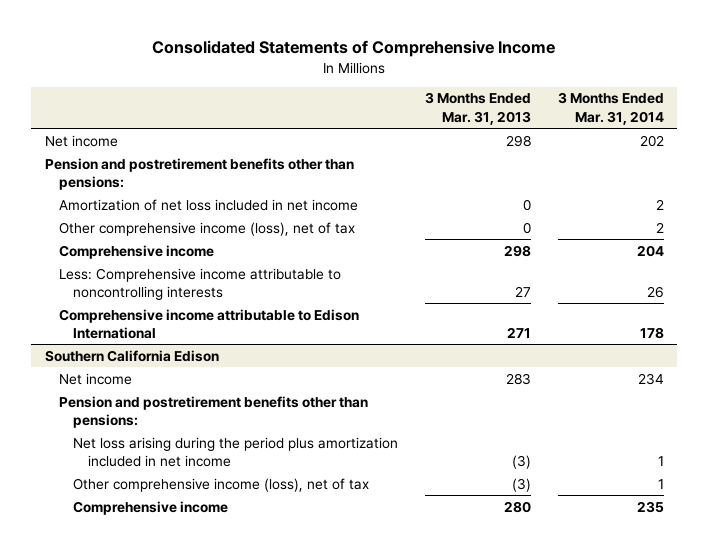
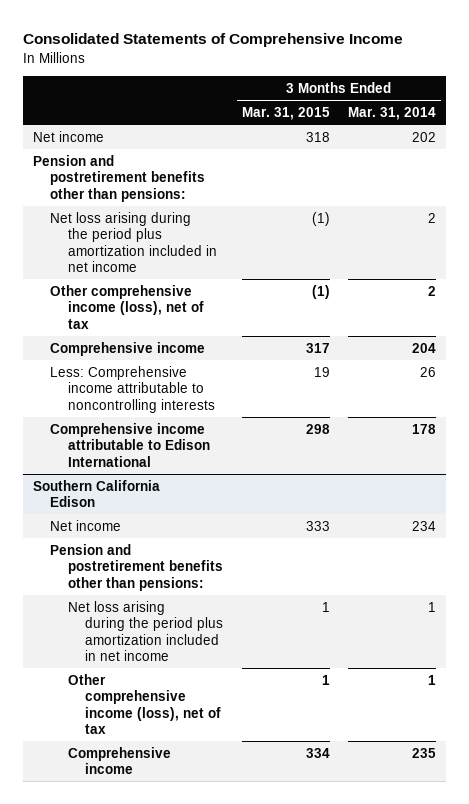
[425,92,532,125] 3 Months Ended Mar. 31, 2013 -> none
none -> [241,106,330,120] Mar. 31, 2015
[59,198,359,211] Amortization of net loss included in net income -> [50,211,217,273] Net loss arising during the period plus amortization included in net income

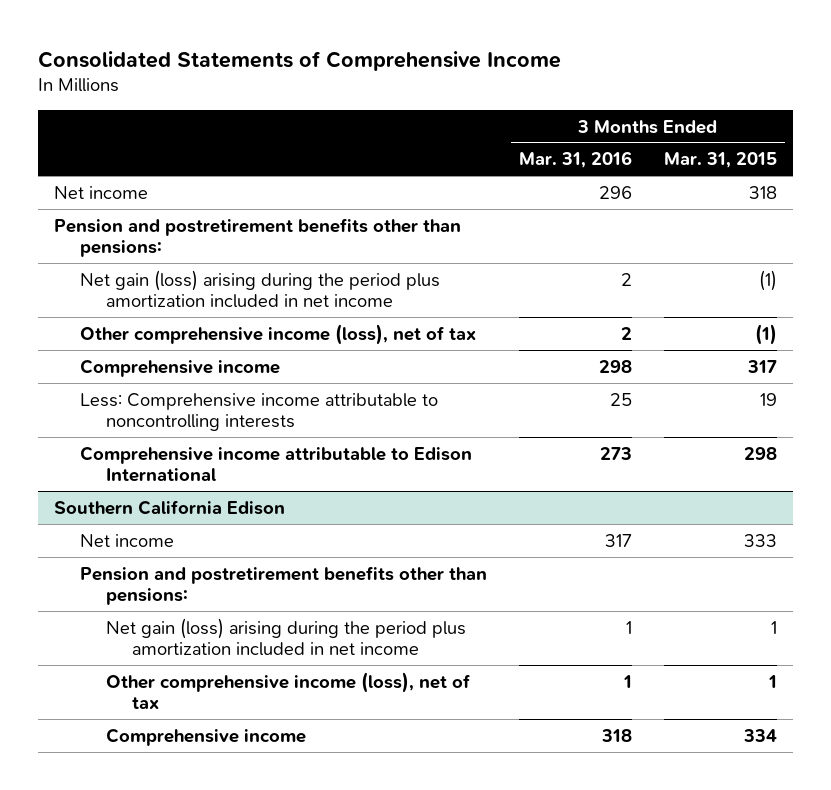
[348,106,437,120] Mar. 31, 2014 -> none
none -> [519,151,633,169] Mar. 31, 2016
[50,211,217,273] Net loss arising during the period plus amortization included in net income -> [79,269,440,309] Net gain (loss) arising during the period plus amortization included in net income
[67,600,223,662] Net loss arising during the period plus amortization included in net income -> [105,617,466,657] Net gain (loss) arising during the period plus amortization included in net income

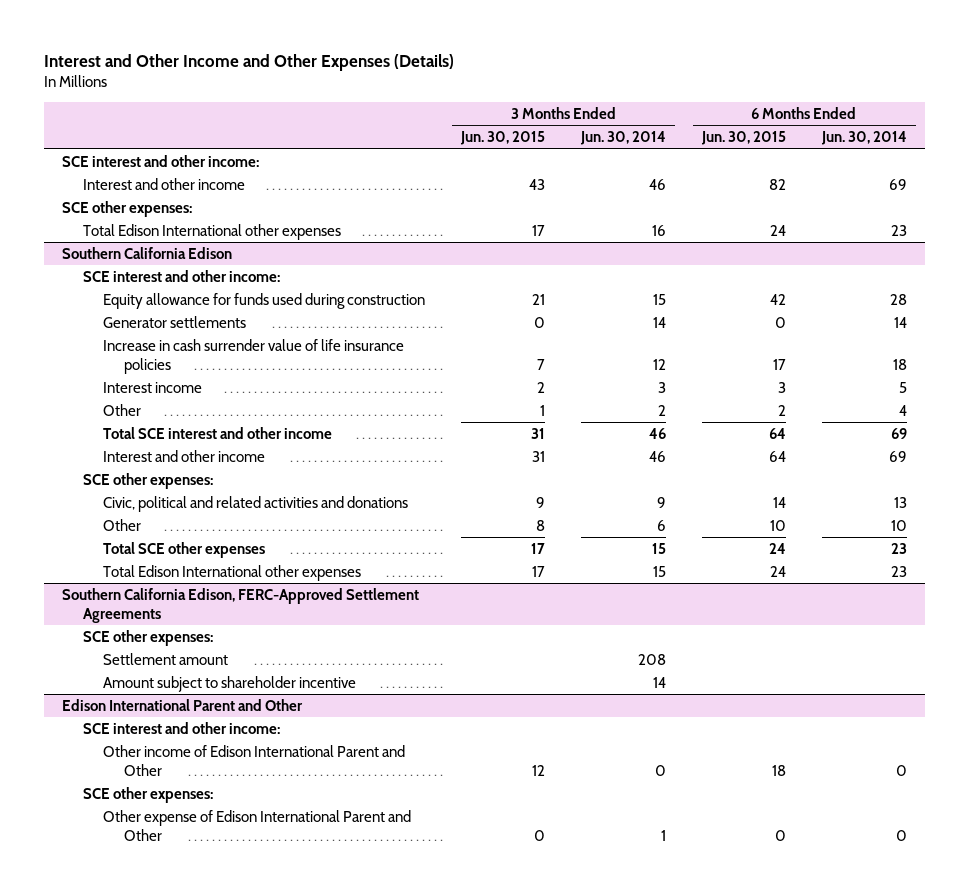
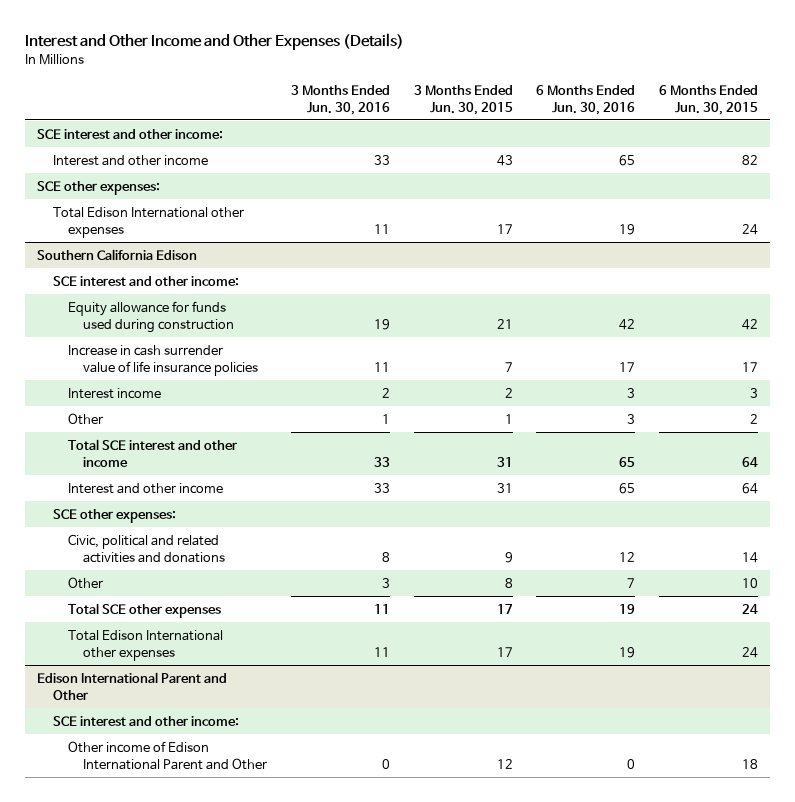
[580,131,667,146] Jun. 30, 2014 -> none
[820,131,907,146] Jun. 30, 2014 -> none
none -> [290,84,390,115] 3 Months Ended Jun. 30, 2016
none -> [536,84,636,115] 6 Months Ended Jun. 30, 2016
[103,315,247,328] Generator settlements -> none
[61,587,419,623] Southern California Edison, FERC-Approved Settlement Agreements -> none
[82,629,213,646] SCE other expenses: -> none
[103,652,229,665] Settlement amount -> none
[103,675,357,692] Amount subject to shareholder incentive -> none
[82,786,213,803] SCE other expenses: -> none
[103,809,412,841] Other expense of Edison International Parent and Other -> none

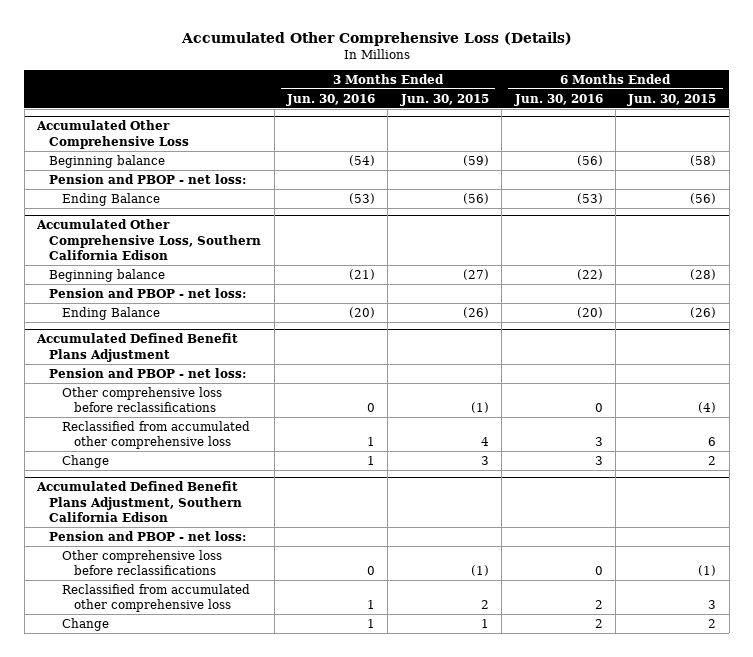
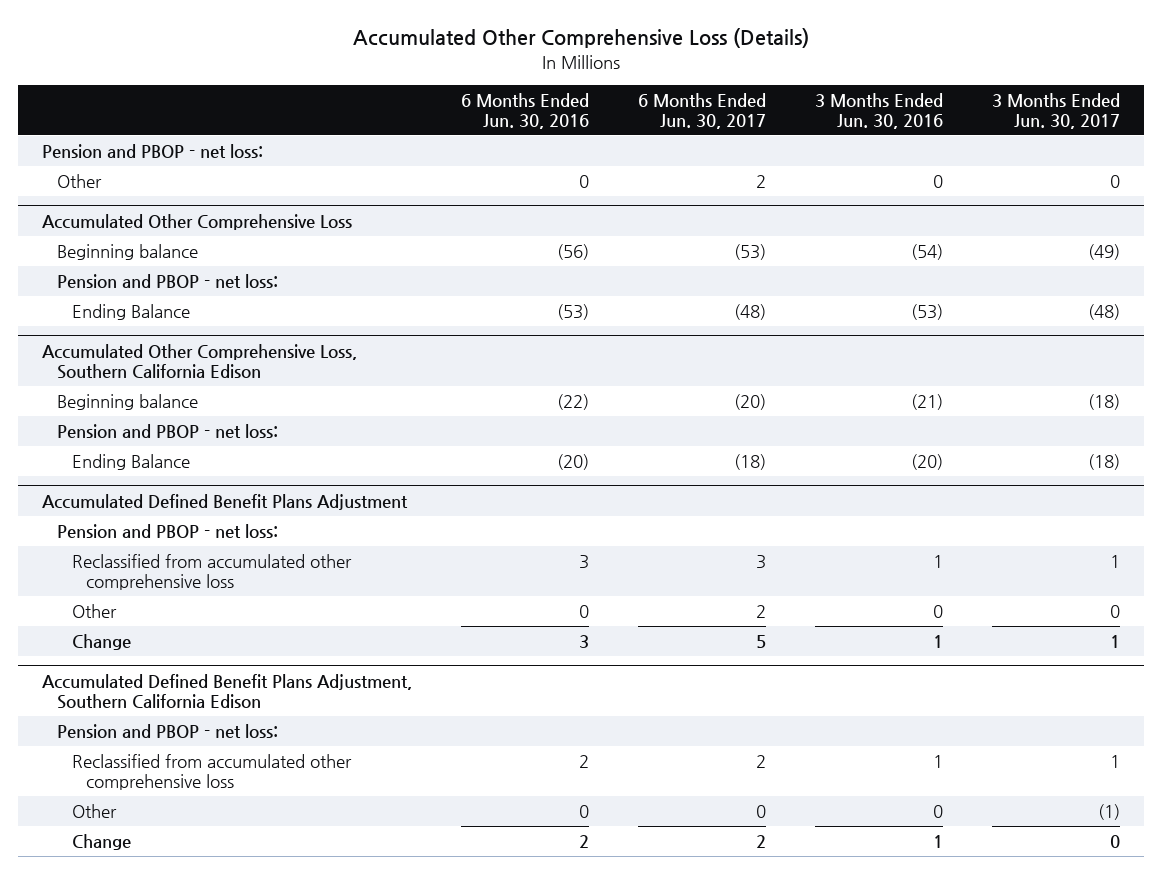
[399,93,489,106] Jun. 30, 2015 -> none
[627,93,717,106] Jun. 30, 2015 -> none
none -> [638,92,767,129] 6 Months Ended Jun. 30, 2017
none -> [991,92,1120,129] 3 Months Ended Jun. 30, 2017
none -> [42,143,264,158] Pension and PBOP - net loss:
none -> [56,173,102,188] Other
[61,386,222,412] Other comprehensive loss before reclassifications -> none
none -> [71,603,117,618] Other
[61,549,222,575] Other comprehensive loss before reclassifications -> none
none -> [71,803,117,818] Other

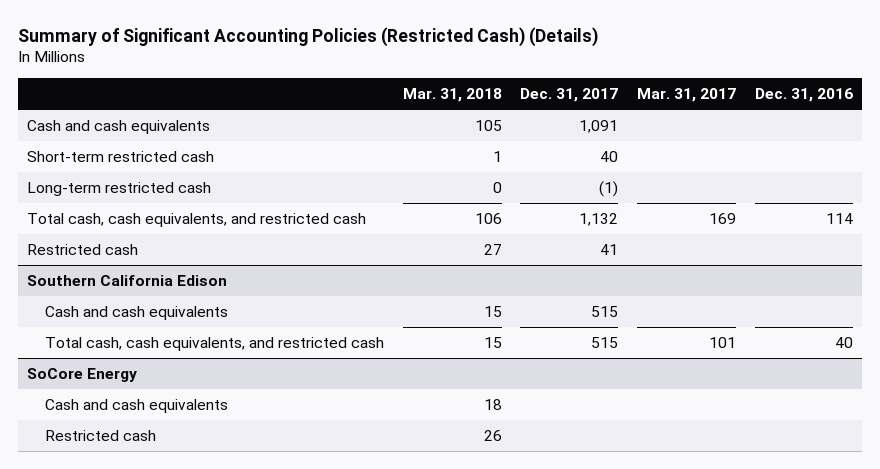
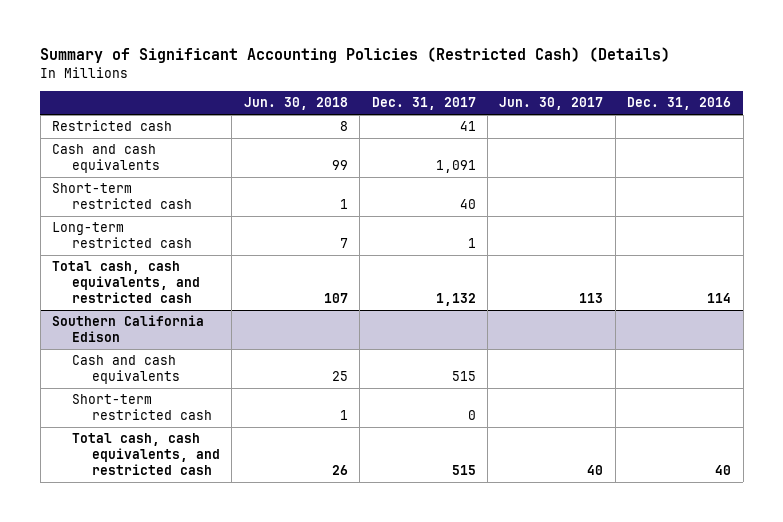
[402,87,502,102] Mar. 31, 2018 -> none
[637,87,737,102] Mar. 31, 2017 -> none
none -> [243,97,348,111] Jun. 30, 2018
none -> [499,97,604,111] Jun. 30, 2017
[27,244,139,256] Restricted cash -> [51,120,172,132] Restricted cash
[599,181,619,198] (1) -> [467,238,476,249] 1
none -> [71,394,212,421] Short-term restricted cash
[27,368,138,383] SoCore Energy -> none
[44,399,228,414] Cash and cash equivalents -> none
[44,430,156,442] Restricted cash -> none

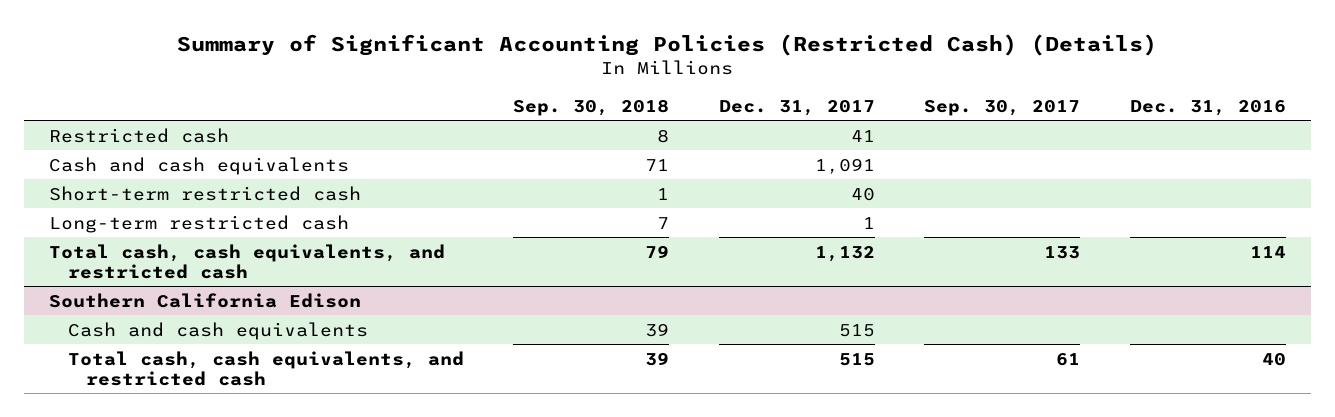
[243,97,348,111] Jun. 30, 2018 -> none
[499,97,604,111] Jun. 30, 2017 -> none
none -> [513,98,670,116] Sep. 30, 2018
none -> [924,99,1081,116] Sep. 30, 2017
[71,394,212,421] Short-term restricted cash -> none

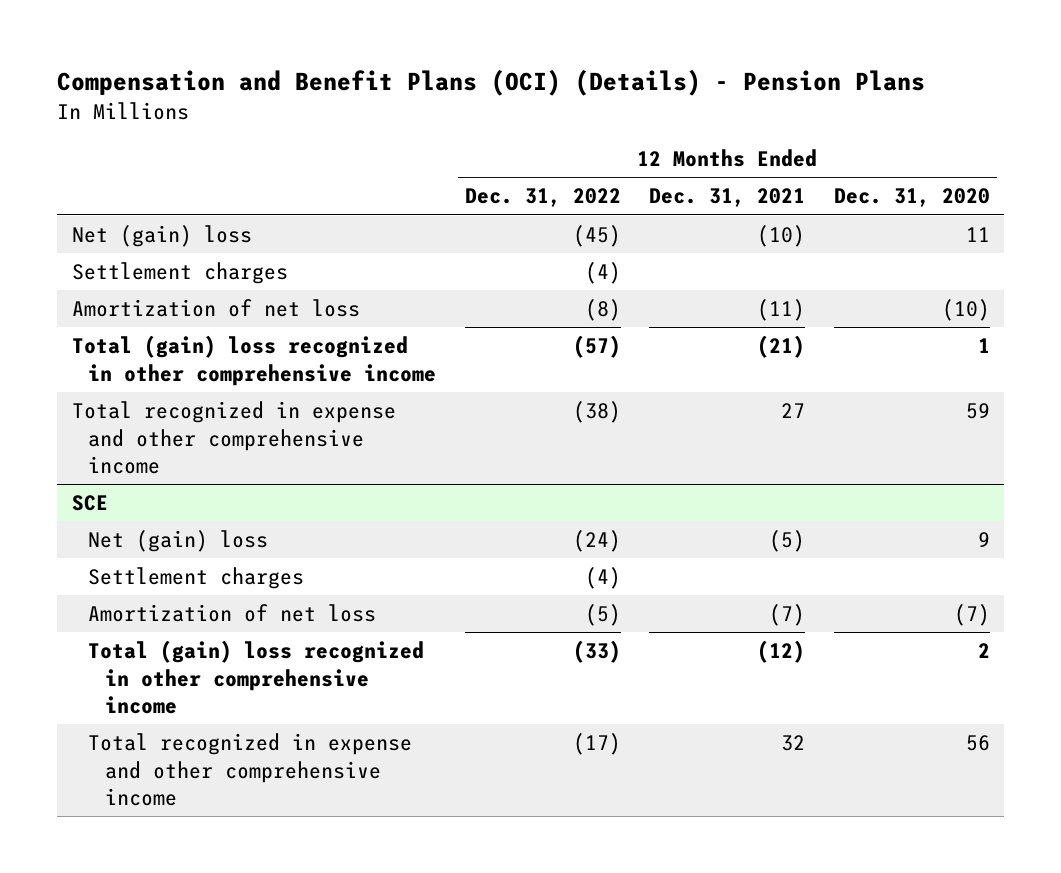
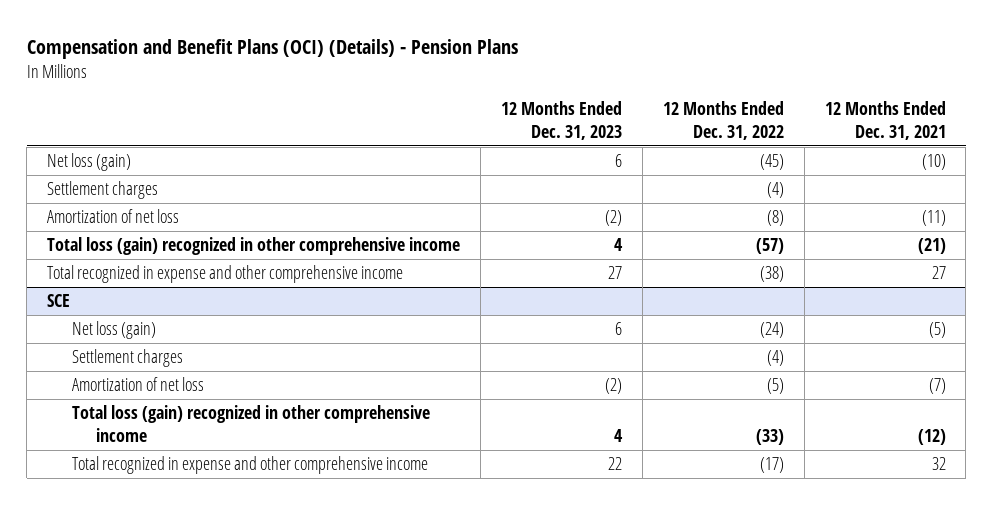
[833,188,990,208] Dec. 31, 2020 -> none
none -> [501,101,623,141] 12 Months Ended Dec. 31, 2023
[71,225,252,248] Net (gain) loss -> [47,153,132,172] Net loss (gain)
[71,335,437,386] Total (gain) loss recognized in other comprehensive income -> [47,237,461,256] Total loss (gain) recognized in other comprehensive income
[88,530,269,553] Net (gain) loss -> [71,321,156,340] Net loss (gain)
[88,640,425,715] Total (gain) loss recognized in other comprehensive income -> [71,405,430,442] Total loss (gain) recognized in other comprehensive income

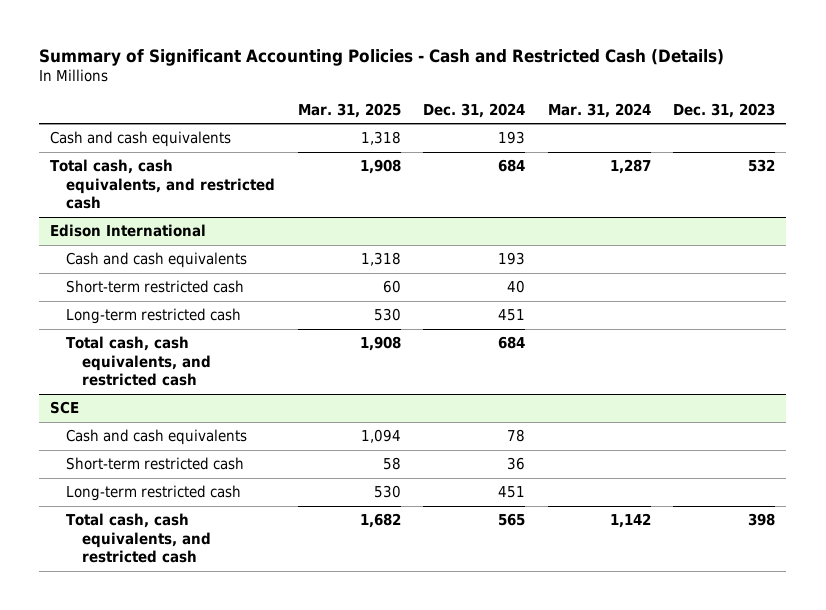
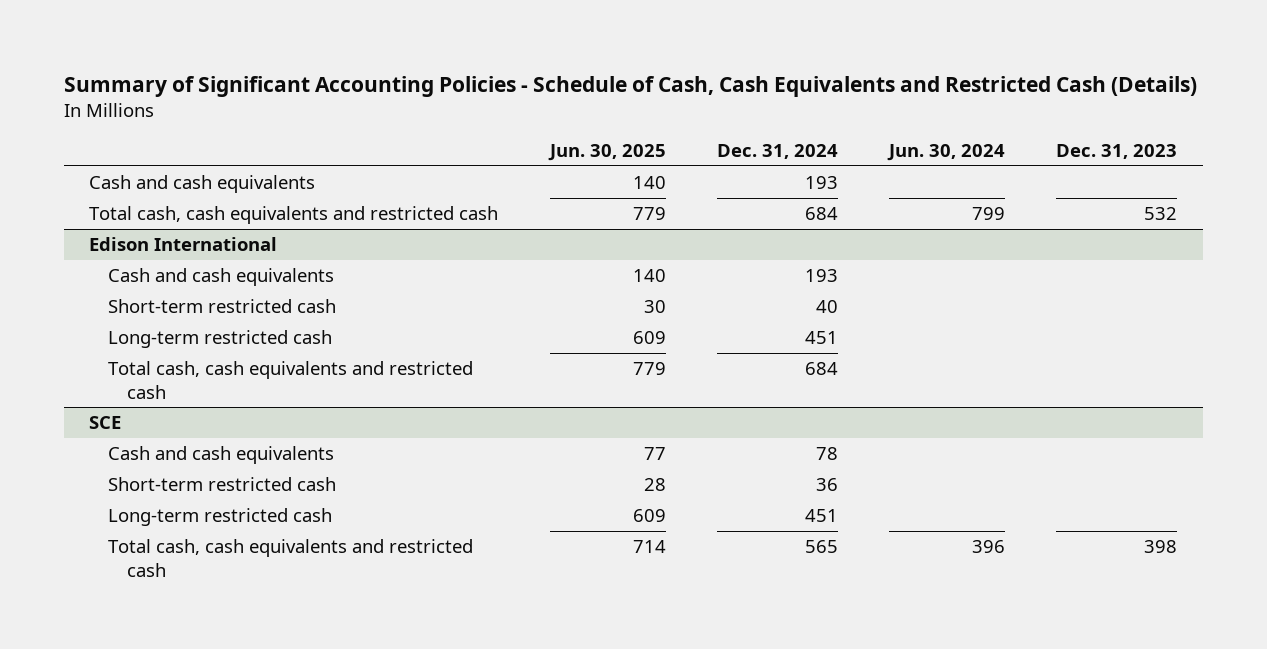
[39,48,725,66] Summary of Significant Accounting Policies - Cash and Restricted Cash (Details) -> [63,76,1197,98] Summary of Significant Accounting Policies - Schedule of Cash, Cash Equivalents and Restricted Cash (Details)
[297,102,401,118] Mar. 31, 2025 -> none
[547,102,651,118] Mar. 31, 2024 -> none
none -> [547,144,666,162] Jun. 30, 2025
none -> [887,144,1006,162] Jun. 30, 2024
[50,159,276,210] Total cash, cash equivalents, and restricted cash -> [89,205,499,224] Total cash, cash equivalents and restricted cash
[66,336,212,387] Total cash, cash equivalents, and restricted cash -> [108,360,474,399] Total cash, cash equivalents and restricted cash
[66,513,212,564] Total cash, cash equivalents, and restricted cash -> [108,538,474,577] Total cash, cash equivalents and restricted cash

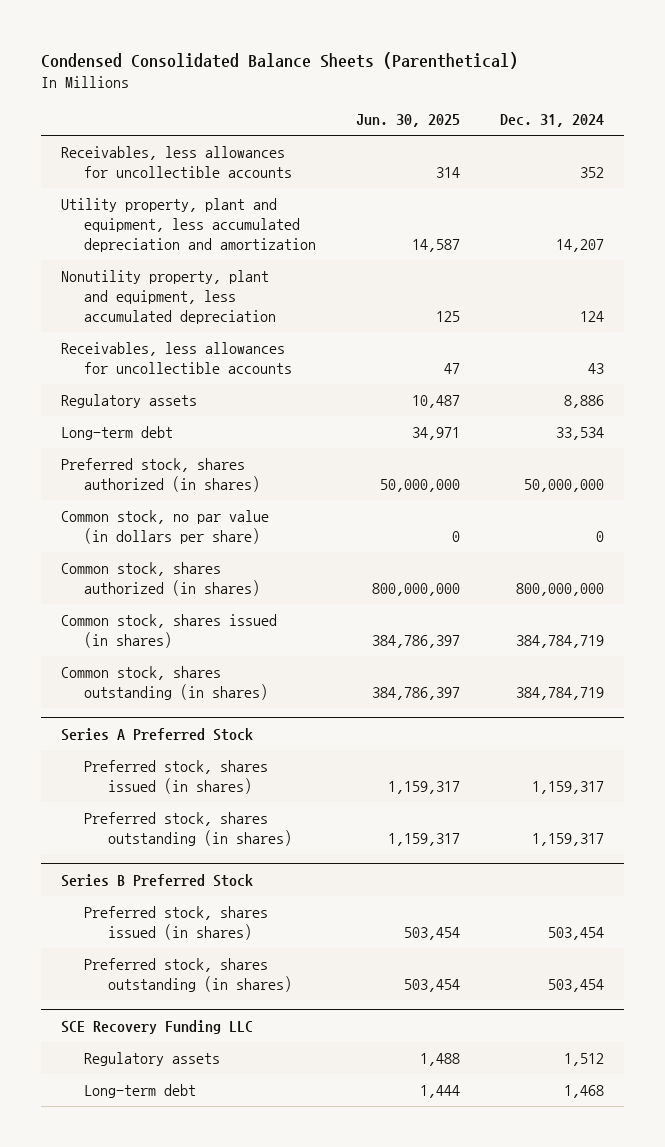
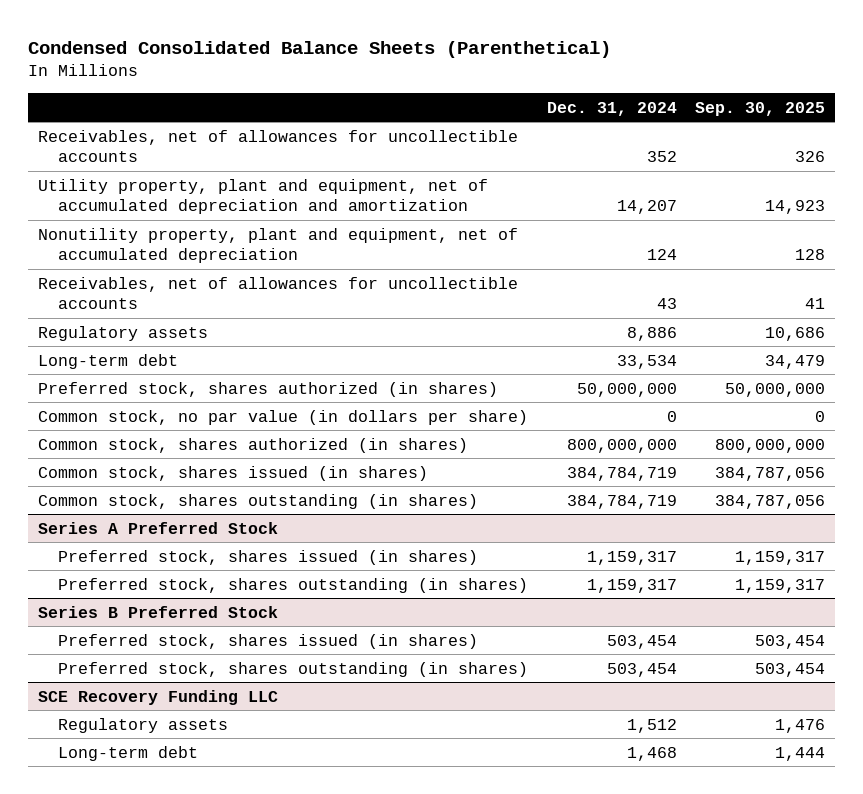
[356,114,461,128] Jun. 30, 2025 -> none
none -> [695,101,826,116] Sep. 30, 2025
[61,146,293,179] Receivables, less allowances for uncollectible accounts -> [37,129,518,163] Receivables, net of allowances for uncollectible accounts
[61,198,317,252] Utility property, plant and equipment, less accumulated depreciation and amortization -> [37,178,488,215] Utility property, plant and equipment, net of accumulated depreciation and amortization
[61,270,277,324] Nonutility property, plant and equipment, less accumulated depreciation -> [37,227,518,264] Nonutility property, plant and equipment, net of accumulated depreciation
[61,342,293,375] Receivables, less allowances for uncollectible accounts -> [37,276,518,310] Receivables, net of allowances for uncollectible accounts

